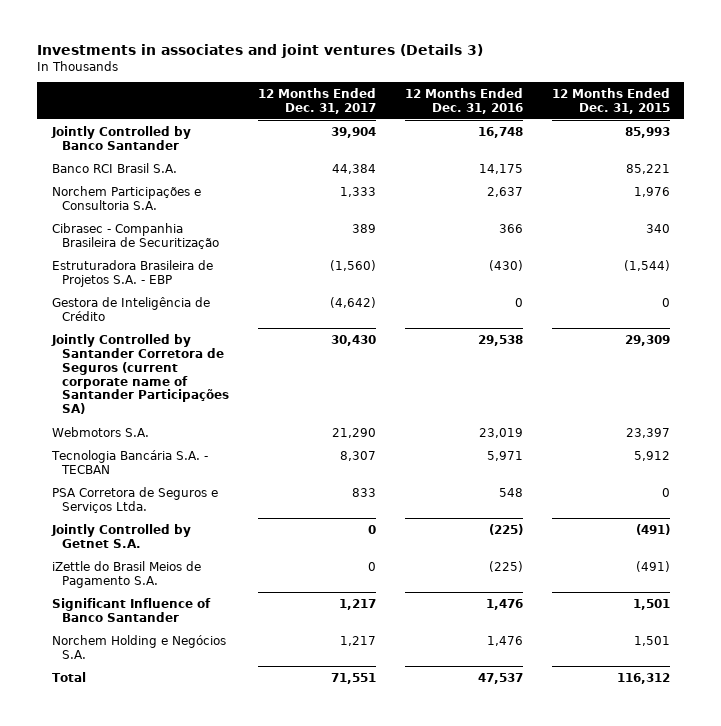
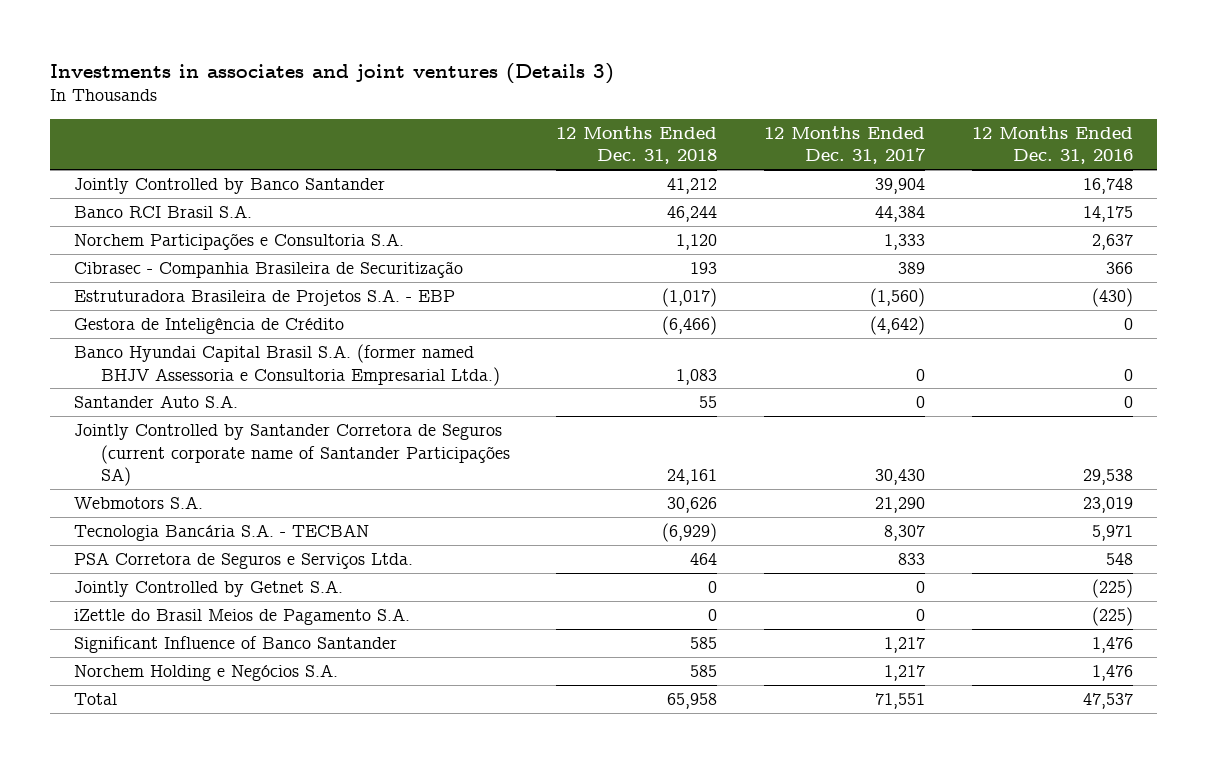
[551,87,670,114] 12 Months Ended Dec. 31, 2015 -> none
none -> [556,125,718,165] 12 Months Ended Dec. 31, 2018
none -> [73,343,500,386] Banco Hyundai Capital Brasil S.A. (former named BHJV Assessoria e Consultoria Empresarial Ltda.)
none -> [73,394,238,408] Santander Auto S.A.

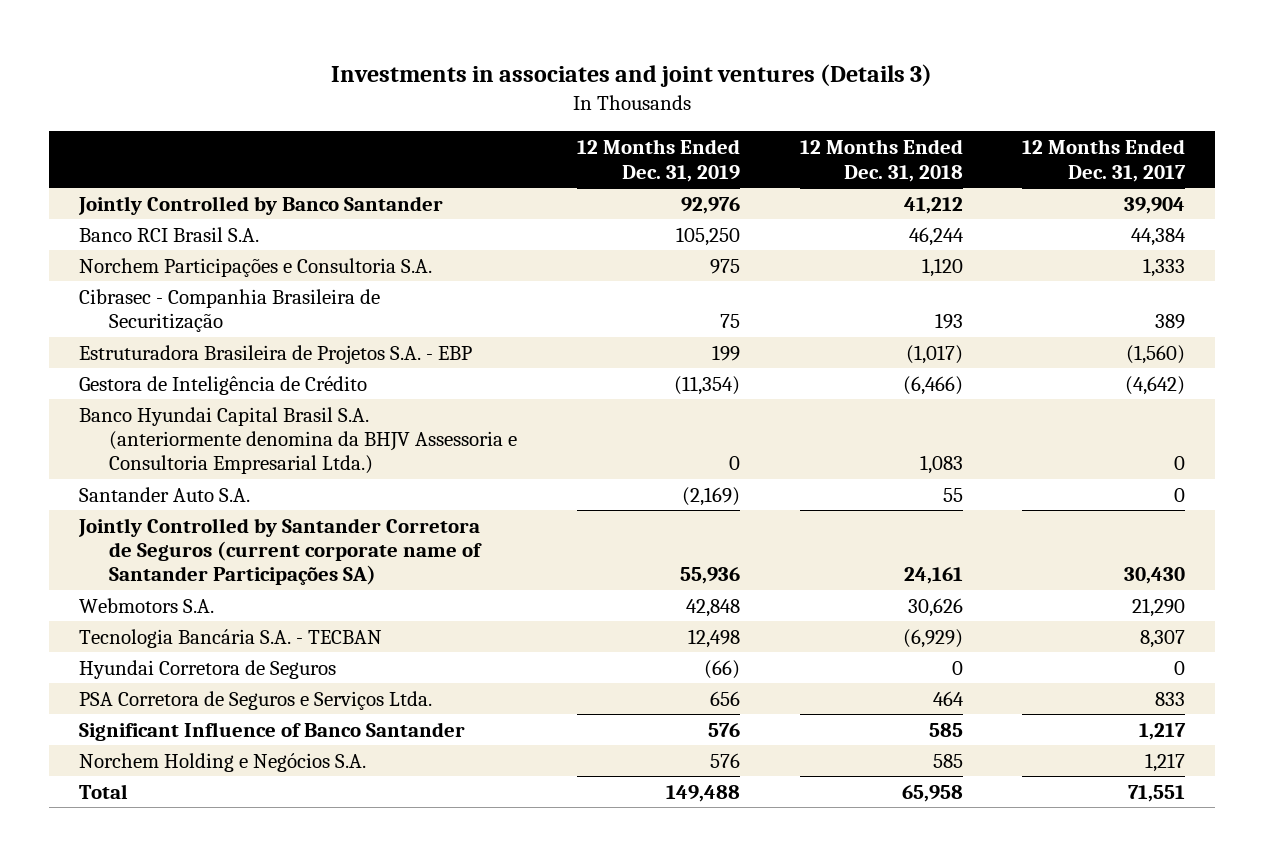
[972,125,1134,165] 12 Months Ended Dec. 31, 2016 -> none
none -> [577,139,741,182] 12 Months Ended Dec. 31, 2019
[73,343,500,386] Banco Hyundai Capital Brasil S.A. (former named BHJV Assessoria e Consultoria Empresarial Ltda.) -> [79,406,518,475] Banco Hyundai Capital Brasil S.A. (anteriormente denomina da BHJV Assessoria e Consultoria Empresarial Ltda.)
none -> [79,659,337,679] Hyundai Corretora de Seguros
[73,579,343,597] Jointly Controlled by Getnet S.A. -> none
[73,607,410,625] iZettle do Brasil Meios de Pagamento S.A. -> none

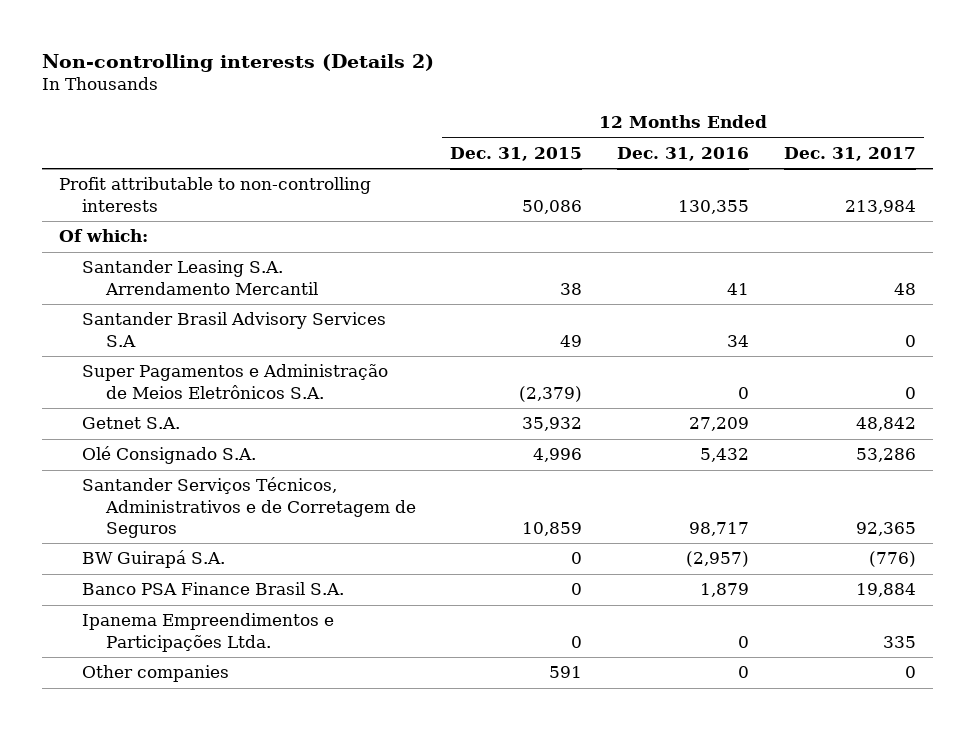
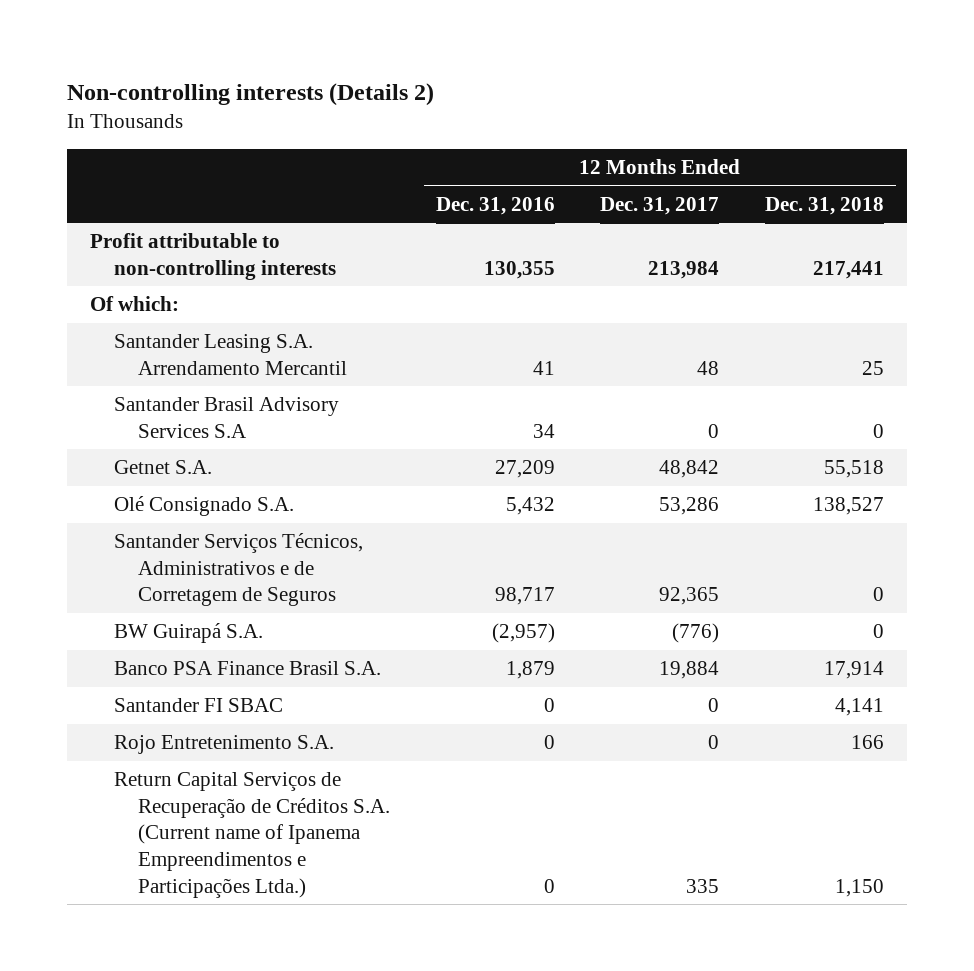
[450,146,583,161] Dec. 31, 2015 -> none
none -> [765,196,885,215] Dec. 31, 2018
[82,364,389,399] Super Pagamentos e Administração de Meios Eletrônicos S.A. -> none
[82,665,230,683] Other companies -> none
none -> [113,698,283,713] Santander FI SBAC
none -> [113,735,334,755] Rojo Entretenimento S.A.
[82,613,335,652] Ipanema Empreendimentos e Participações Ltda. -> [113,772,390,898] Return Capital Serviços de Recuperação de Créditos S.A. (Current name of Ipanema Empreendimentos e Participações Ltda.)

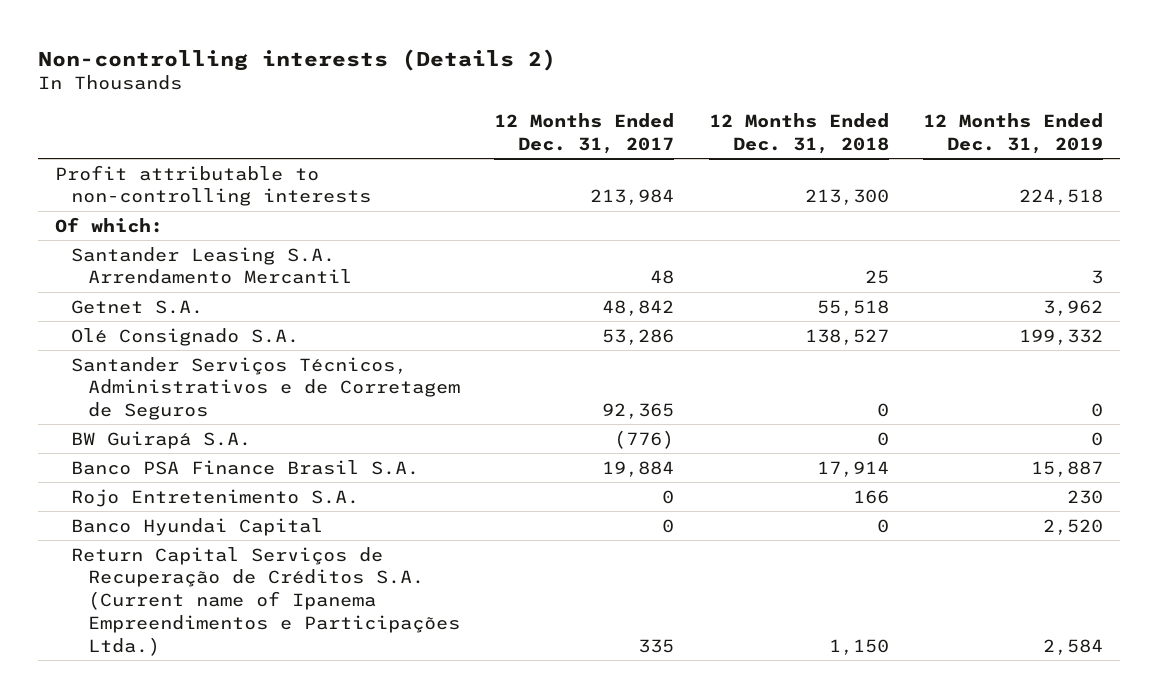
[435,196,555,215] Dec. 31, 2016 -> none
none -> [923,113,1104,155] 12 Months Ended Dec. 31, 2019
[813,260,885,279] 217,441 -> [804,189,889,206] 213,300
[113,397,339,438] Santander Brasil Advisory Services S.A -> none
[113,698,283,713] Santander FI SBAC -> none
none -> [71,517,324,536] Banco Hyundai Capital

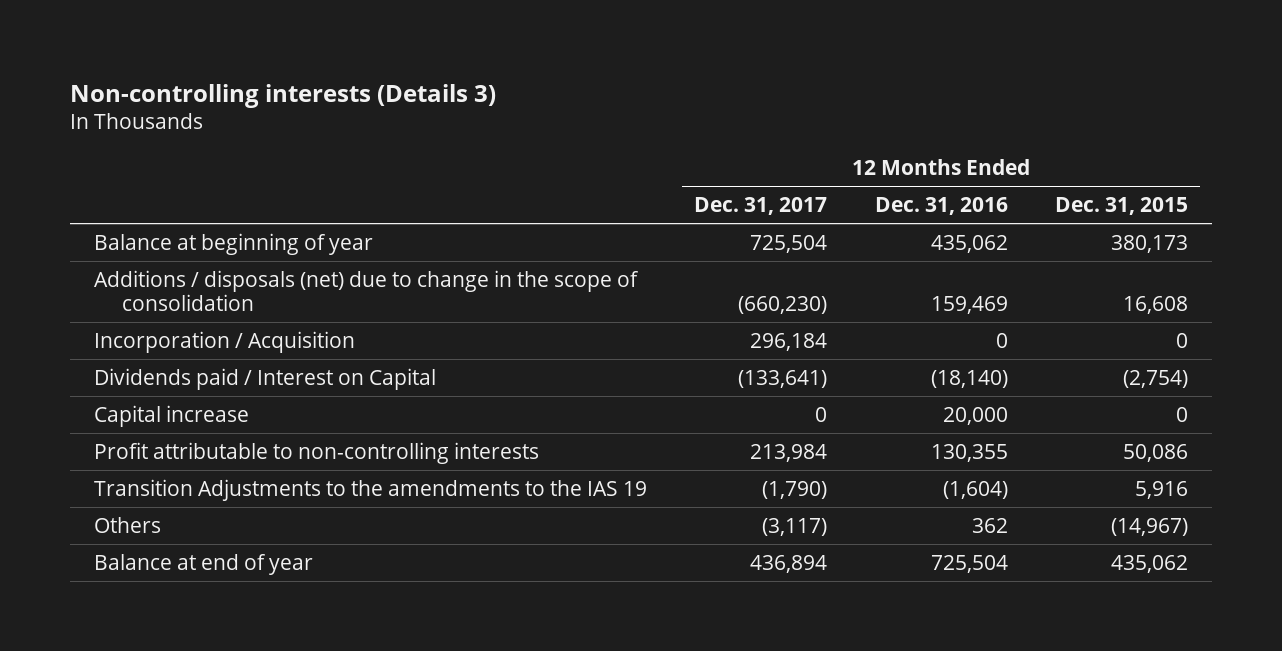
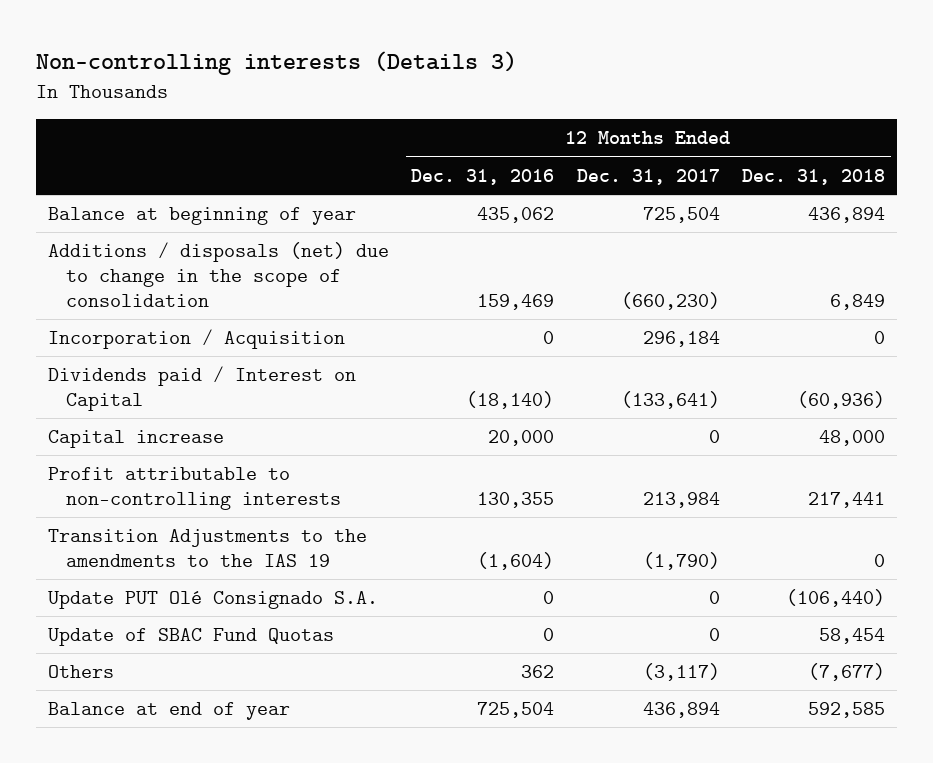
[1055,196,1189,215] Dec. 31, 2015 -> none
none -> [742,168,886,185] Dec. 31, 2018
none -> [47,591,378,610] Update PUT Olé Consignado S.A.
none -> [47,628,334,647] Update of SBAC Fund Quotas

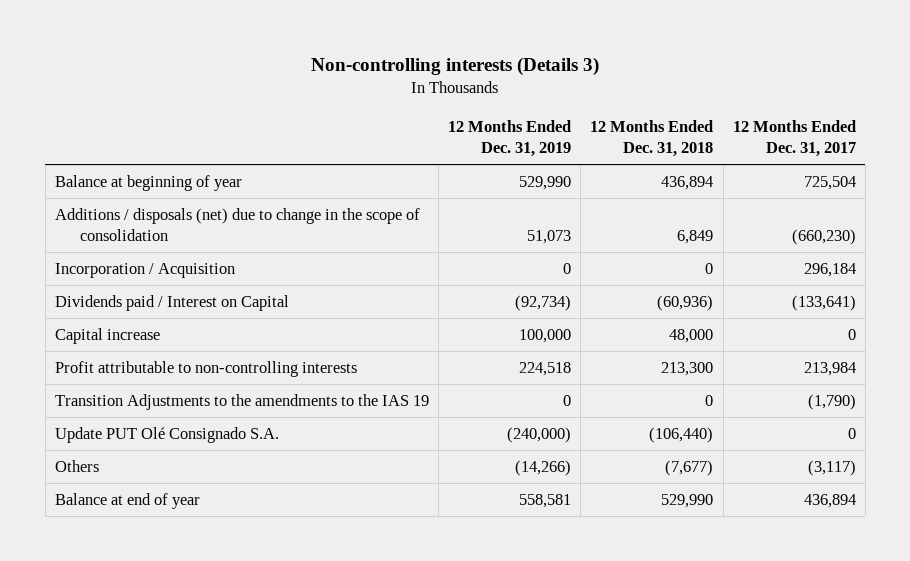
[411,168,555,185] Dec. 31, 2016 -> none
none -> [448,119,572,158] 12 Months Ended Dec. 31, 2019
[808,492,886,509] 217,441 -> [661,361,714,376] 213,300
[47,628,334,647] Update of SBAC Fund Quotas -> none
[808,702,886,719] 592,585 -> [661,493,714,508] 529,990

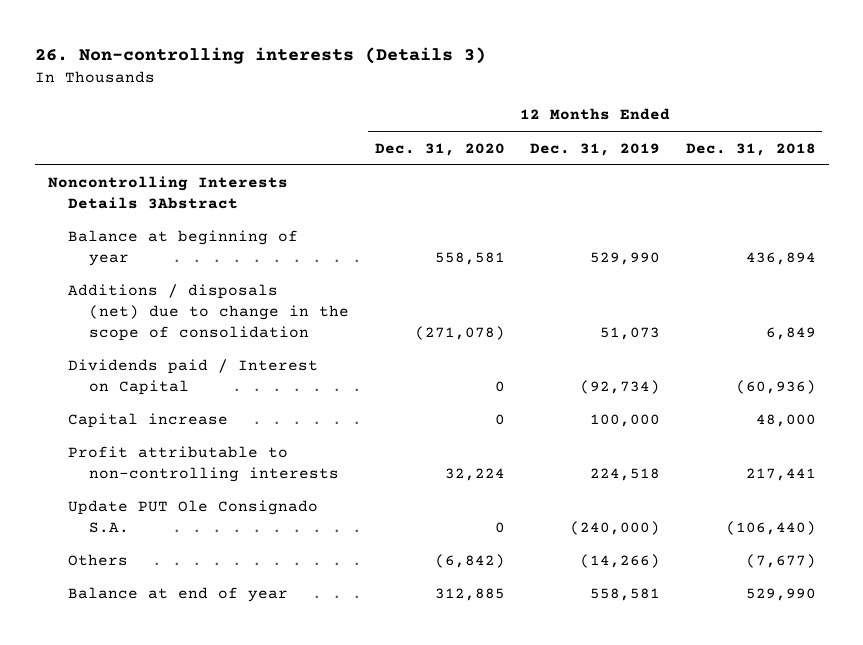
[311,56,600,76] Non-controlling interests (Details 3) -> [34,47,486,65] 26. Non-controlling interests (Details 3)
[732,119,856,158] 12 Months Ended Dec. 31, 2017 -> none
none -> [374,142,505,156] Dec. 31, 2020
none -> [47,176,288,210] Noncontrolling Interests Details 3Abstract
[54,262,235,278] Incorporation / Acquisition -> none
[54,393,429,410] Transition Adjustments to the amendments to the IAS 19 -> none
[661,361,714,376] 213,300 -> [745,468,816,482] 217,441
[54,426,279,443] Update PUT Olé Consignado S.A. -> [68,500,319,534] Update PUT Ole Consignado S.A.

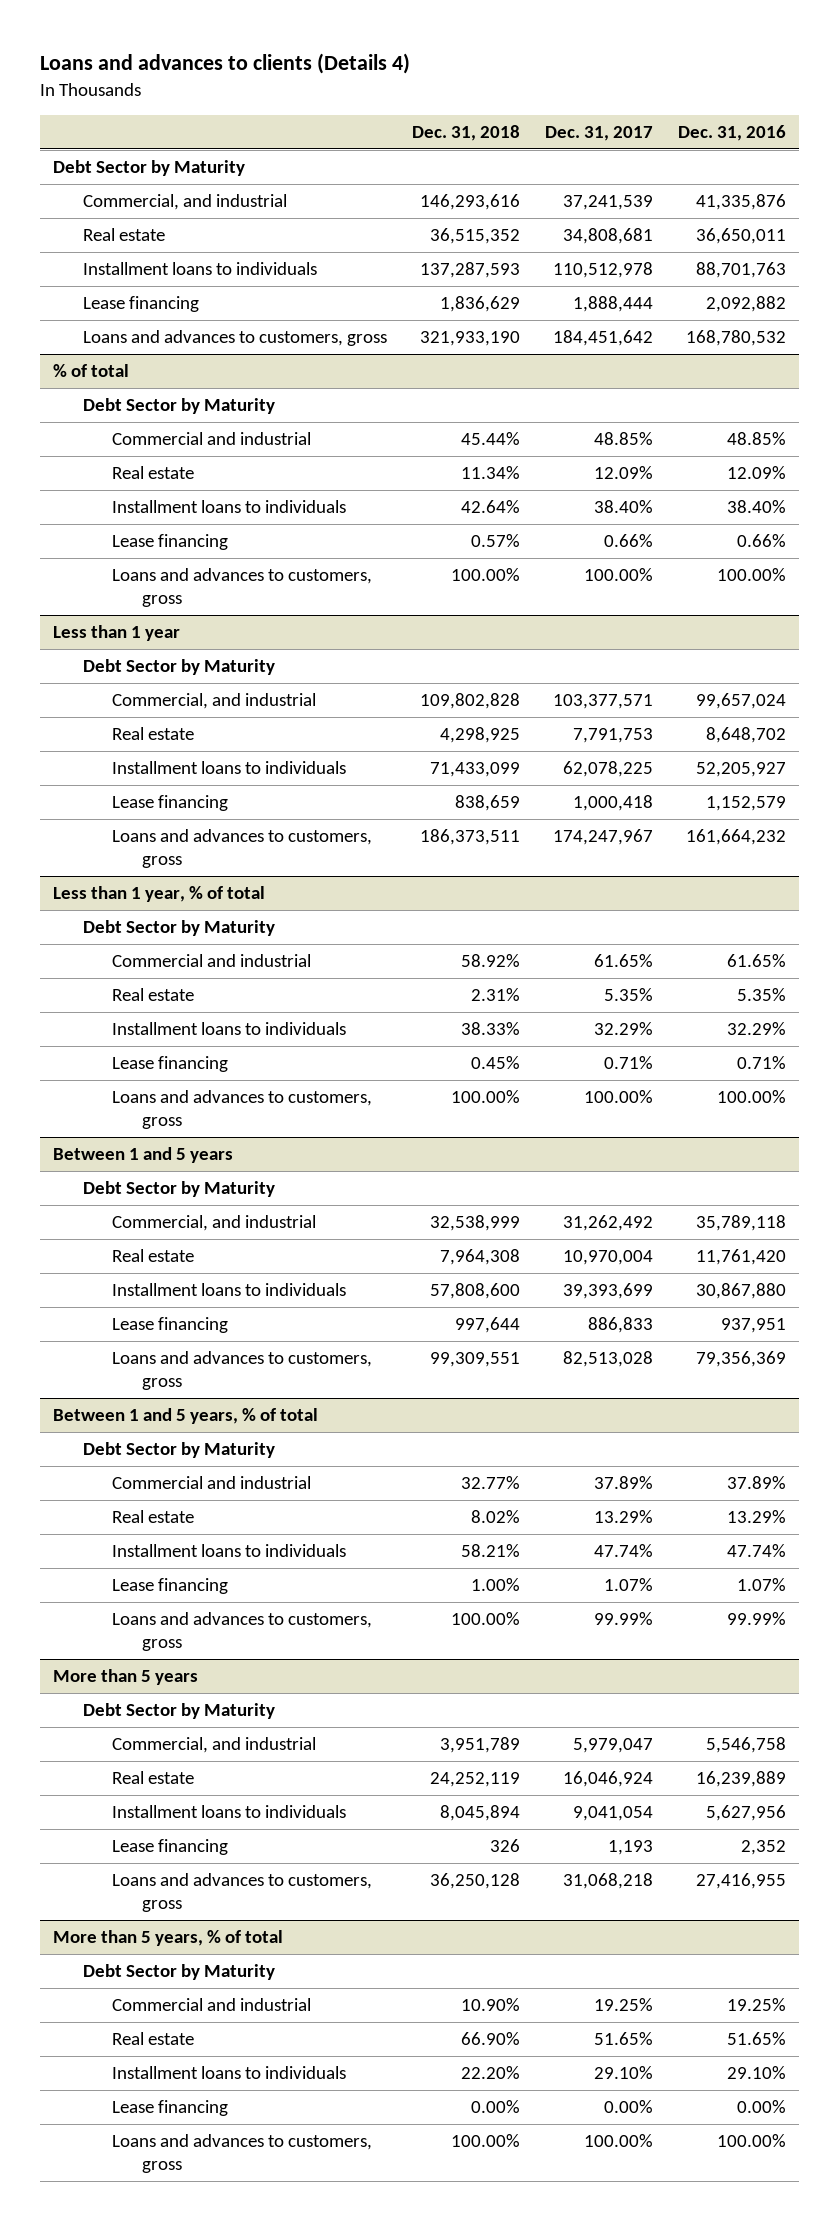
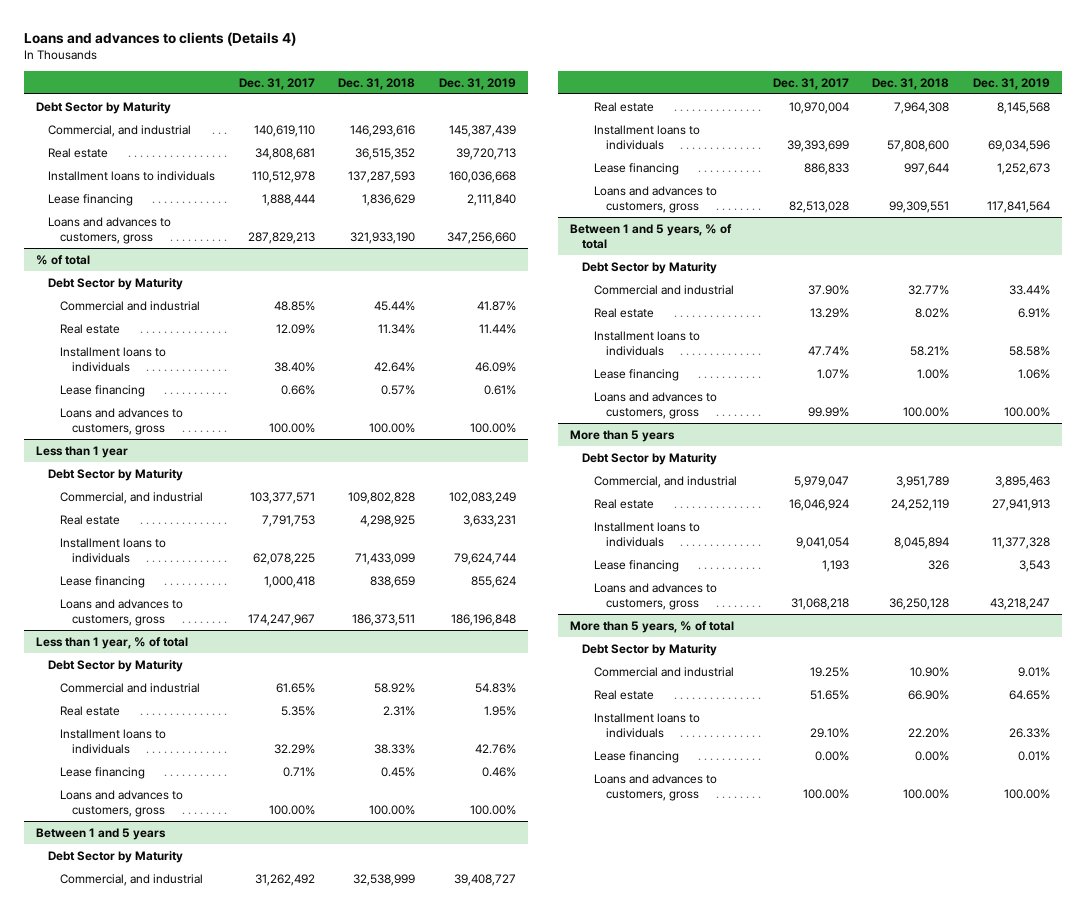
[678,124,787,141] Dec. 31, 2016 -> none
none -> [439,77,517,90] Dec. 31, 2019
[562,195,653,211] 37,241,539 -> [253,124,315,137] 140,619,110
[552,330,653,347] 184,451,642 -> [247,232,315,245] 287,829,213
[593,1476,653,1490] 37.89% -> [807,284,849,295] 37.90%

